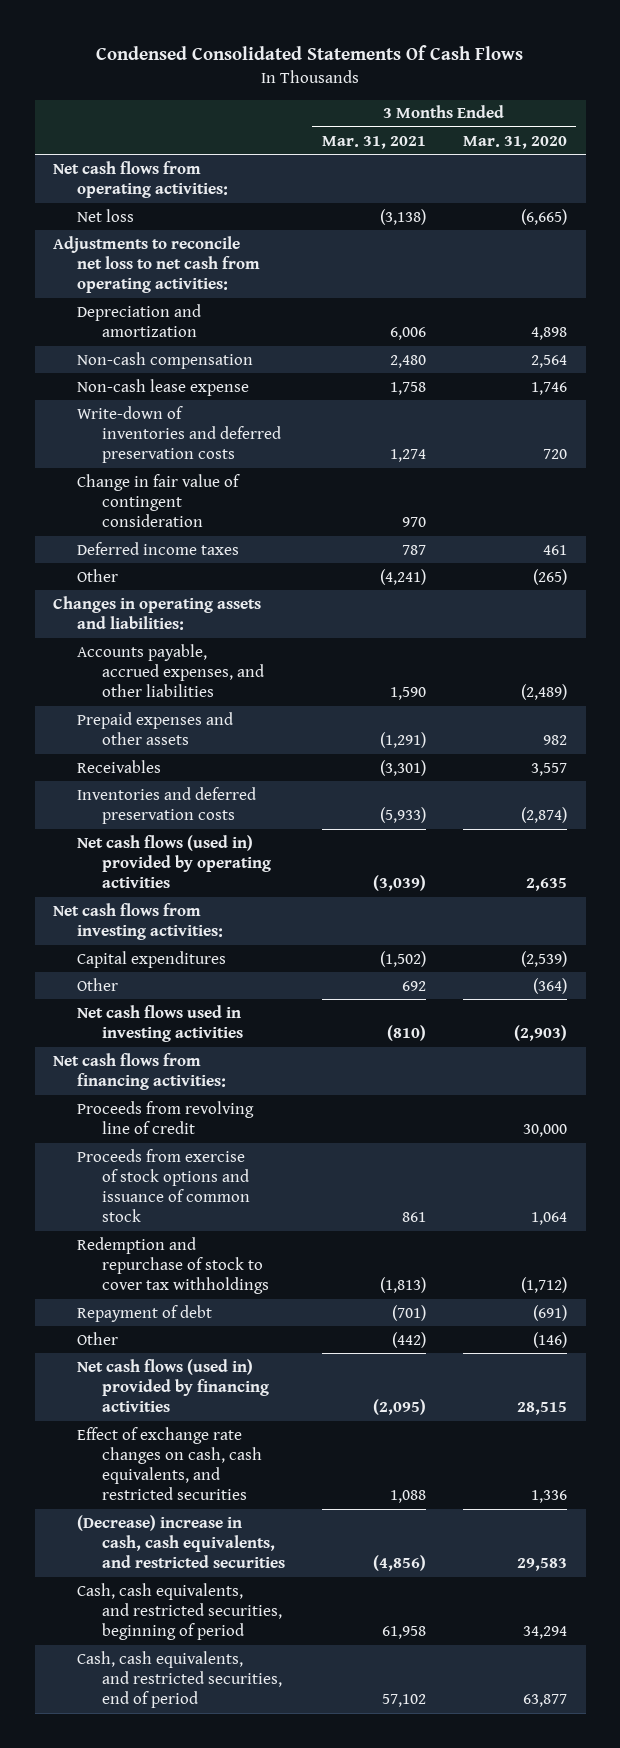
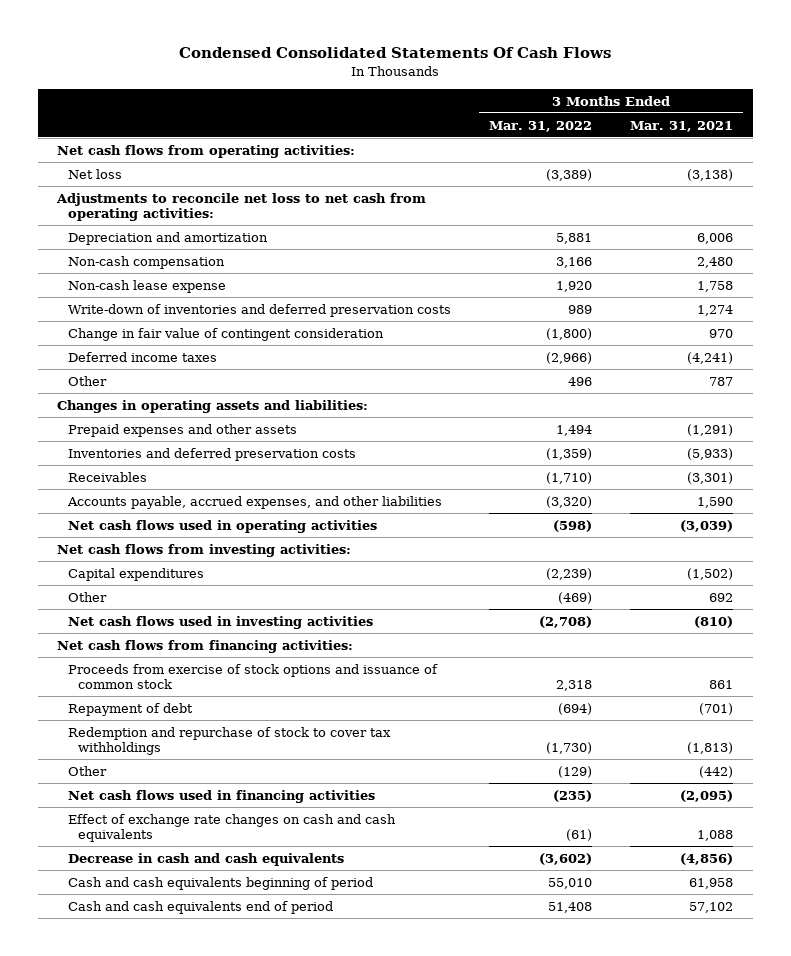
[463,135,568,149] Mar. 31, 2020 -> none
none -> [489,120,593,132] Mar. 31, 2022
[401,544,426,555] 787 -> [687,351,734,364] (4,241)
[379,568,426,585] (4,241) -> [709,376,734,386] 787
[77,759,162,773] Receivables -> [67,471,147,482] Receivables
[77,643,264,698] Accounts payable, accrued expenses, and other liabilities -> [66,495,442,509] Accounts payable, accrued expenses, and other liabilities
[77,834,271,889] Net cash flows (used in) provided by operating activities -> [67,519,377,533] Net cash flows used in operating activities
[77,1100,255,1135] Proceeds from revolving line of credit -> none
[77,1236,269,1295] Redemption and repurchase of stock to cover tax withholdings -> [67,726,391,755] Redemption and repurchase of stock to cover tax withholdings
[77,1358,269,1413] Net cash flows (used in) provided by financing activities -> [67,789,375,803] Net cash flows used in financing activities
[77,1426,262,1501] Effect of exchange rate changes on cash, cash equivalents, and restricted securities -> [67,813,396,842] Effect of exchange rate changes on cash and cash equivalents
[77,1514,285,1569] (Decrease) increase in cash, cash equivalents, and restricted securities -> [67,852,344,866] Decrease in cash and cash equivalents
[77,1582,282,1641] Cash, cash equivalents, and restricted securities, beginning of period -> [67,876,373,890] Cash and cash equivalents beginning of period
[77,1650,282,1709] Cash, cash equivalents, and restricted securities, end of period -> [67,900,333,914] Cash and cash equivalents end of period

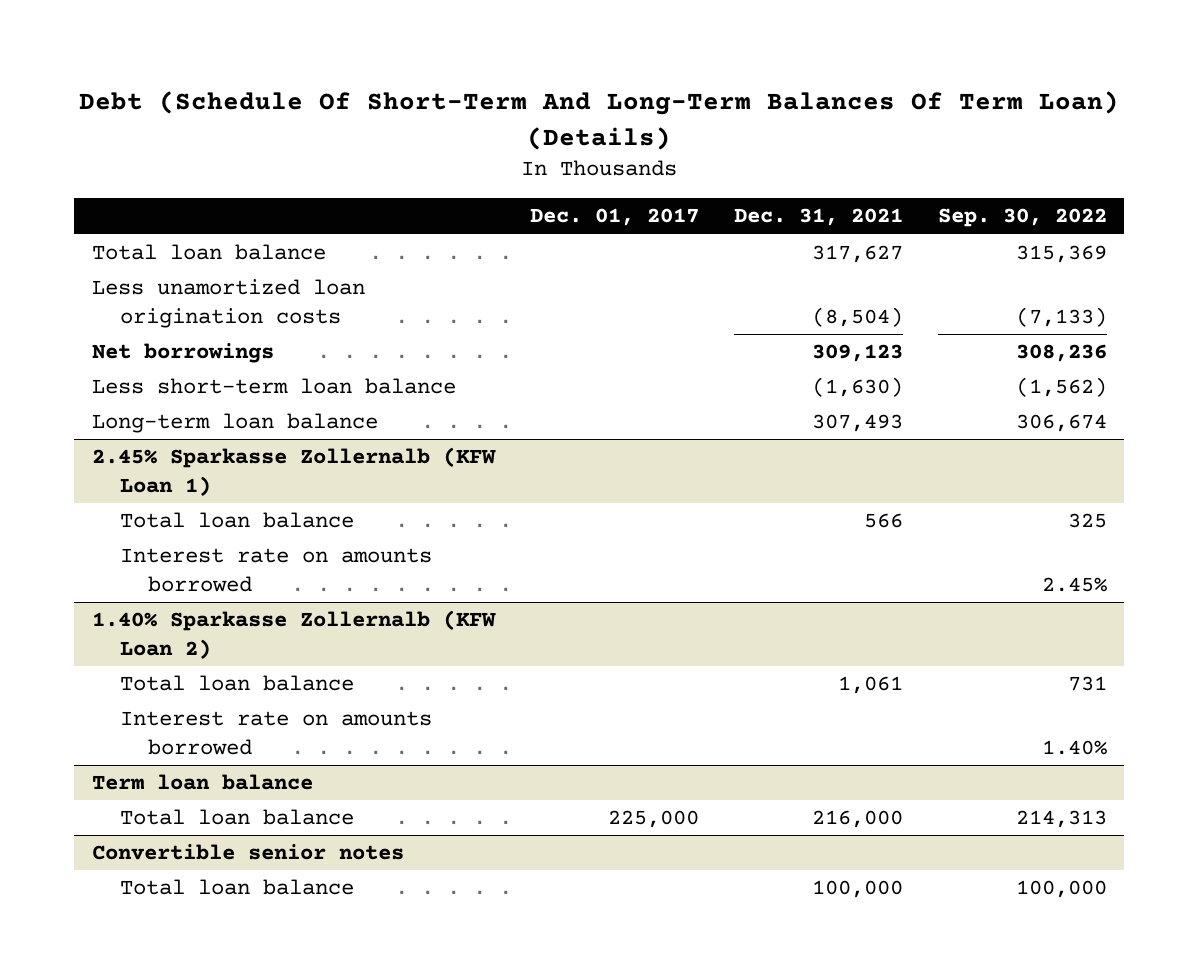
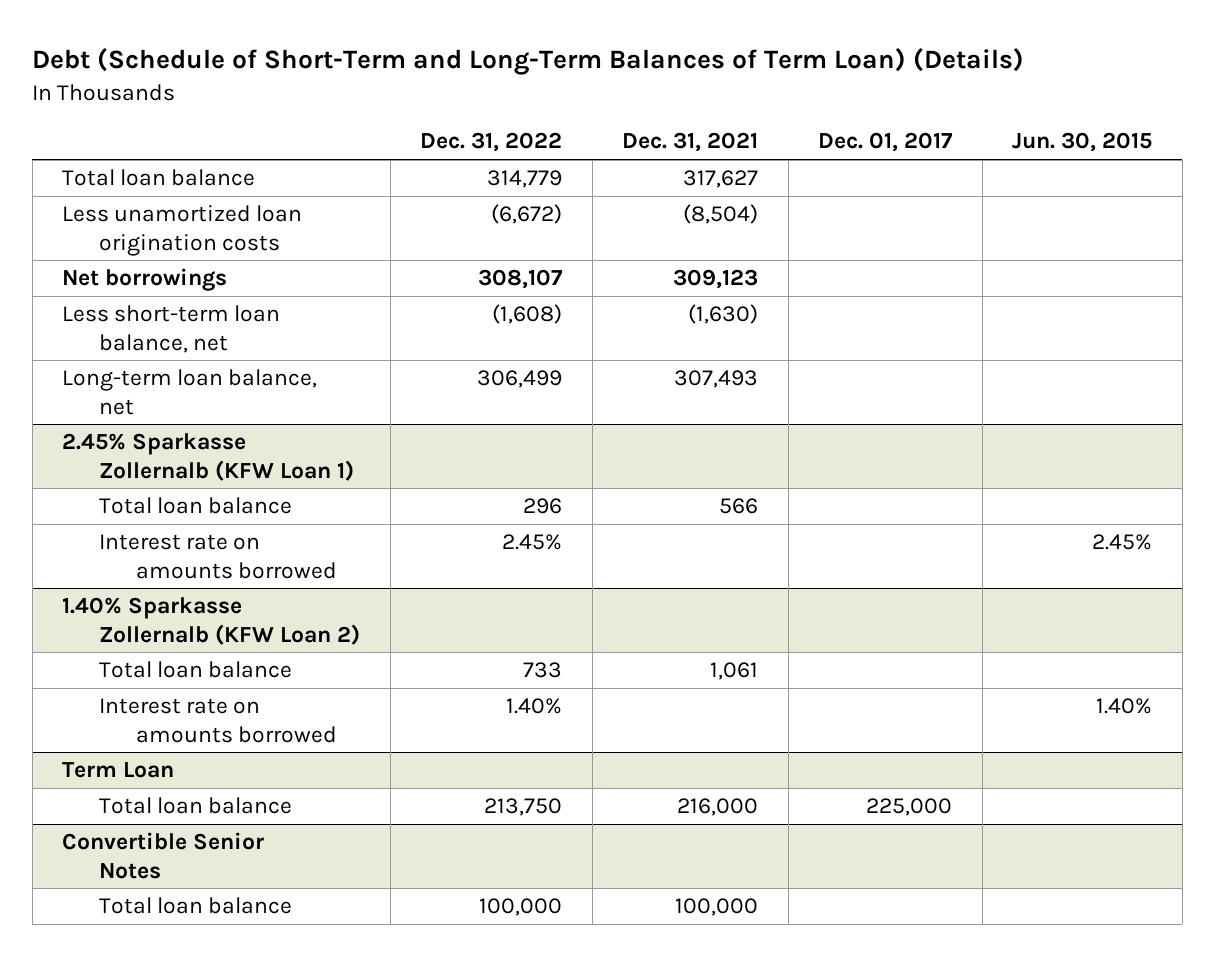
[79,91,1120,150] Debt (Schedule Of Short-Term And Long-Term Balances Of Term Loan) (Details) -> [32,48,1025,76] Debt (Schedule of Short-Term and Long-Term Balances of Term Loan) (Details)
[937,208,1107,228] Sep. 30, 2022 -> none
none -> [420,132,563,153] Dec. 31, 2022
none -> [1012,132,1153,153] Jun. 30, 2015
[91,378,456,395] Less short-term loan balance -> [62,305,281,353] Less short-term loan balance, net
[91,413,378,434] Long-term loan balance -> [62,369,318,415] Long-term loan balance, net
[91,774,313,791] Term loan balance -> [62,762,175,779] Term Loan
[91,844,404,861] Convertible senior notes -> [62,832,265,879] Convertible Senior Notes

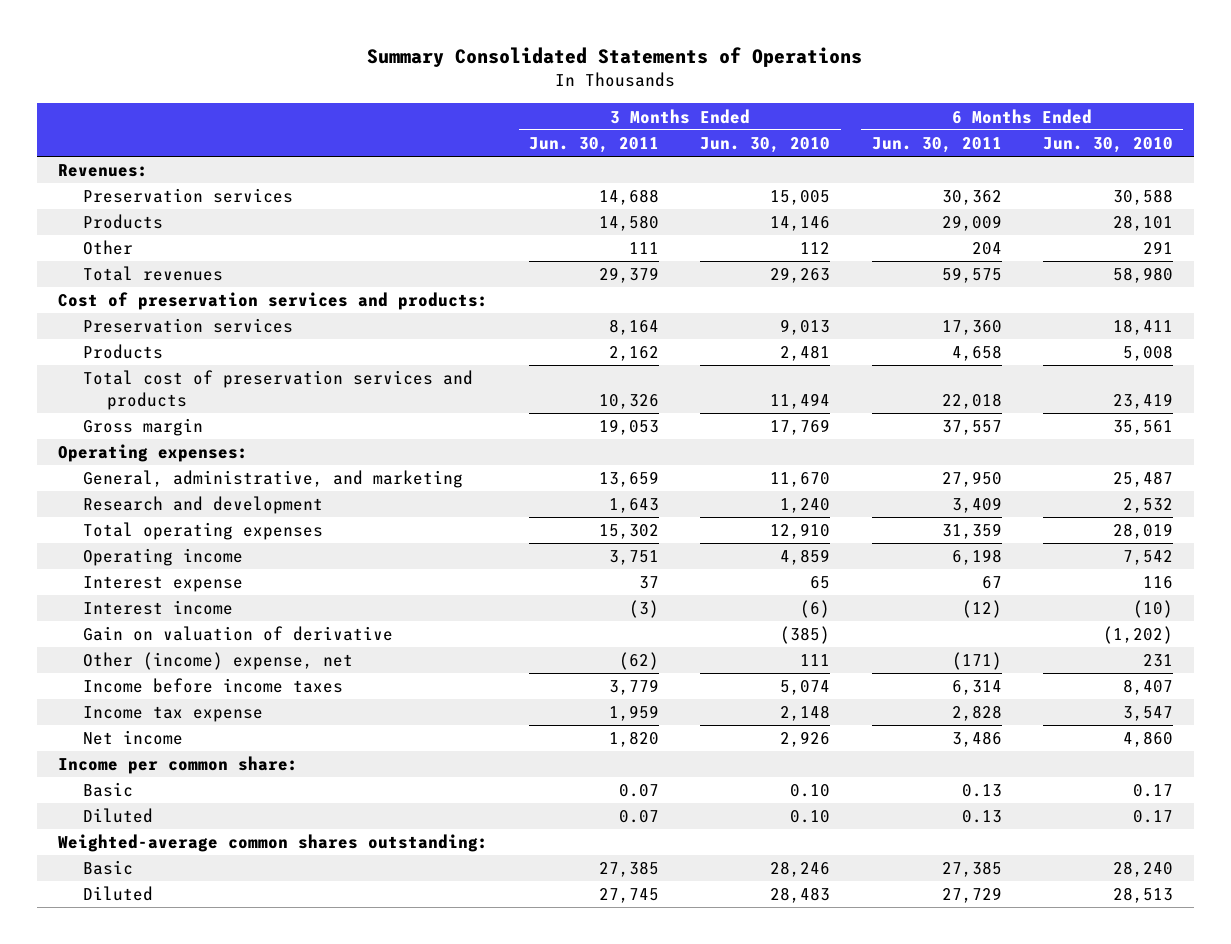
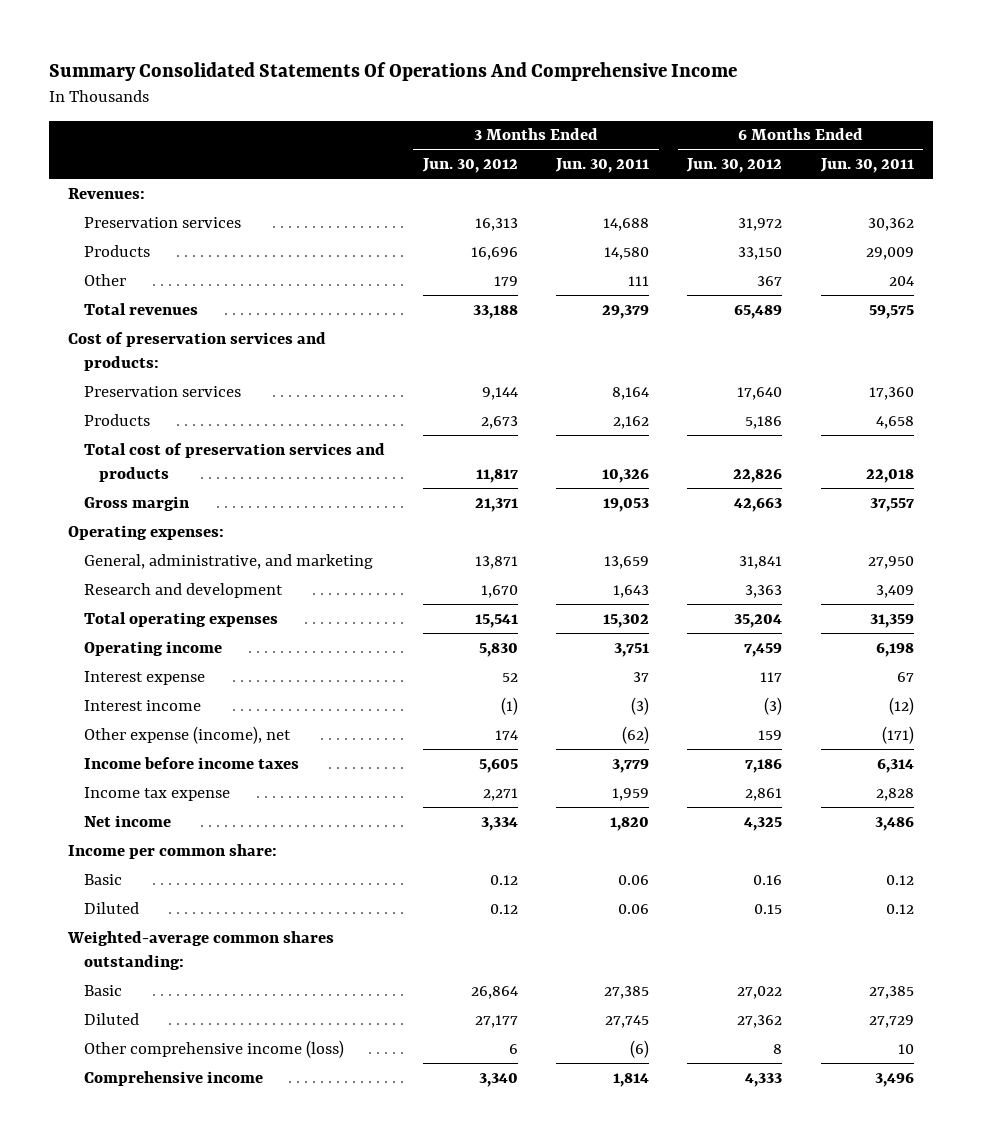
[367,47,863,68] Summary Consolidated Statements of Operations -> [48,62,737,82] Summary Consolidated Statements Of Operations And Comprehensive Income
[700,137,831,154] Jun. 30, 2010 -> none
[1043,137,1174,154] Jun. 30, 2010 -> none
none -> [421,158,518,174] Jun. 30, 2012
none -> [686,158,783,174] Jun. 30, 2012
[82,626,393,642] Gain on valuation of derivative -> none
[82,652,353,671] Other (income) expense, net -> [83,725,291,744] Other expense (income), net
[618,784,659,798] 0.07 -> [618,874,650,885] 0.06
[961,784,1002,798] 0.13 -> [885,874,914,885] 0.12
[618,810,659,824] 0.07 -> [618,903,650,914] 0.06
[961,810,1002,824] 0.13 -> [885,903,914,914] 0.12
none -> [83,1039,344,1058] Other comprehensive income (loss)
none -> [83,1070,263,1086] Comprehensive income

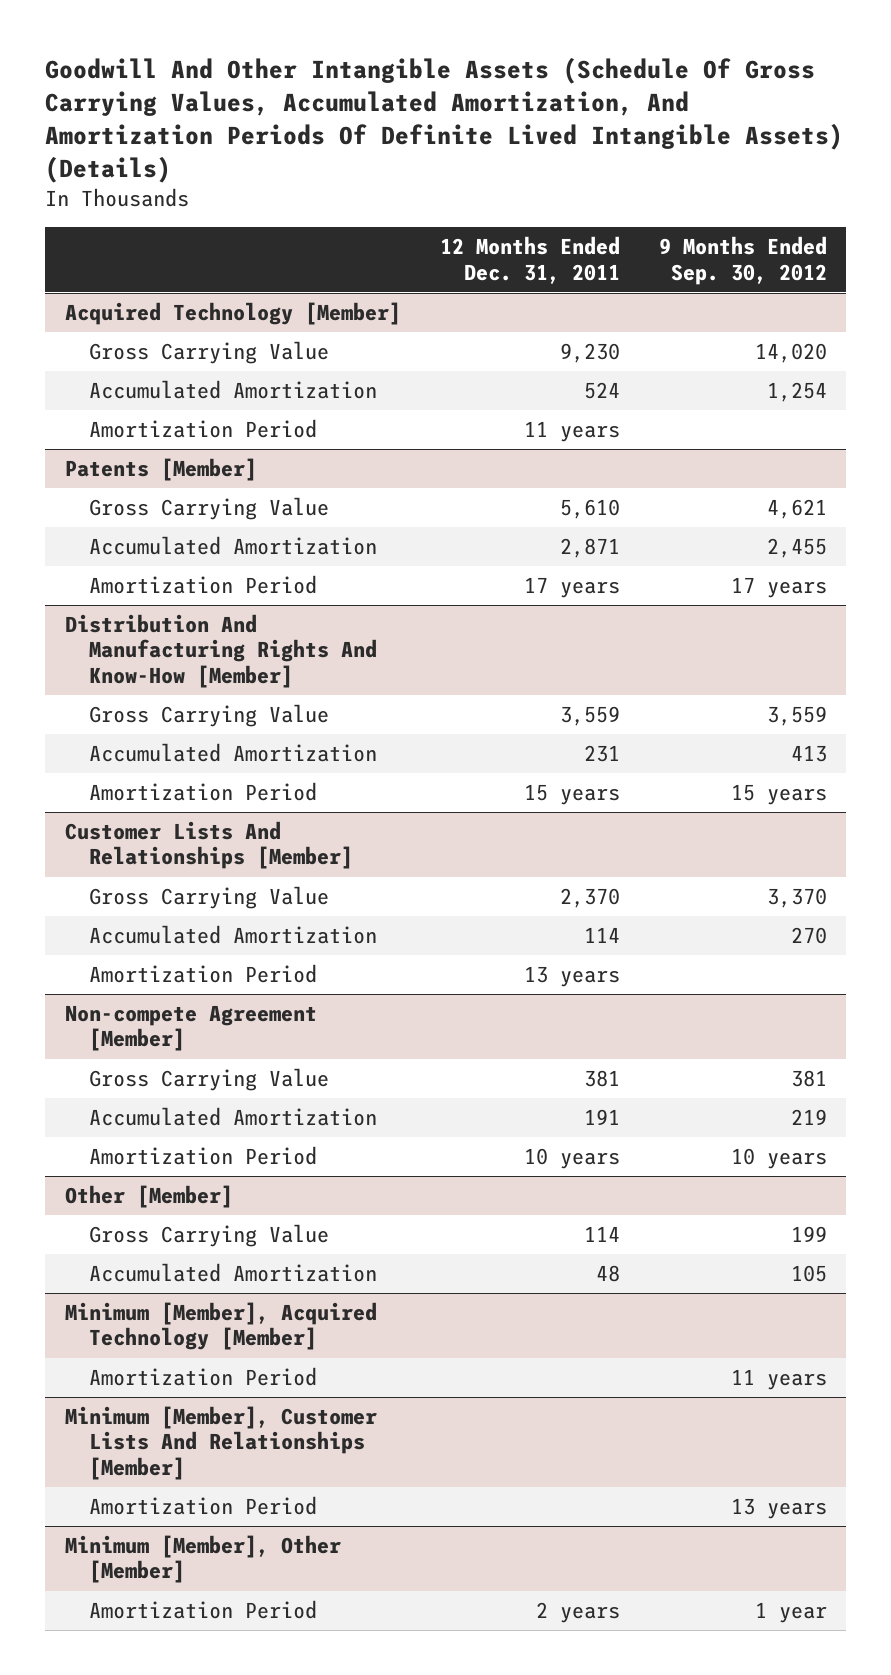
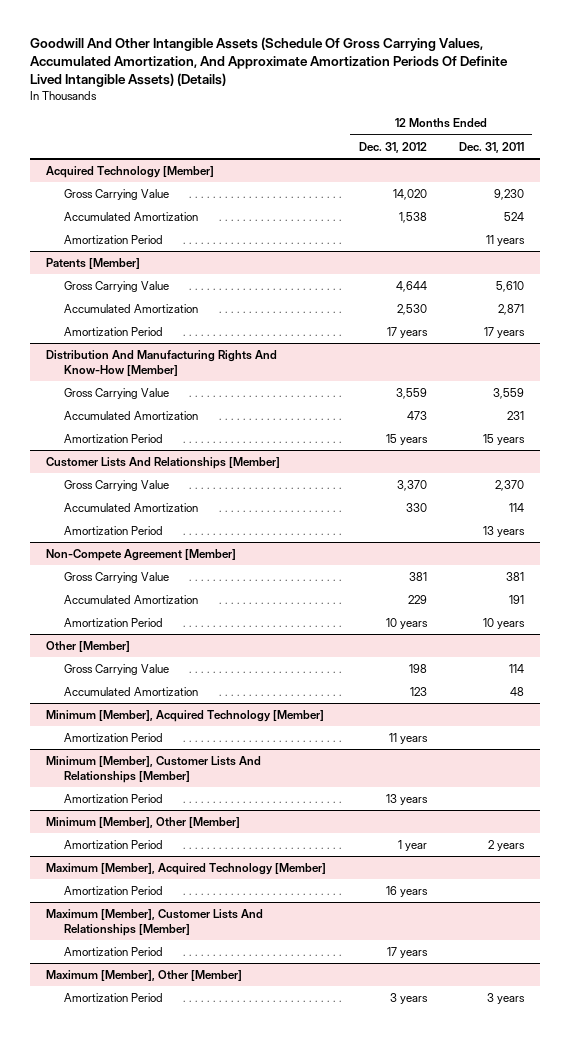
[45,57,844,184] Goodwill And Other Intangible Assets (Schedule Of Gross Carrying Values, Accumulated Amortization, And Amortization Periods Of Definite Lived Intangible Assets) (Details) -> [29,36,508,87] Goodwill And Other Intangible Assets (Schedule Of Gross Carrying Values, Accumulated Amortization, And Approximate Amortization Periods Of Definite Lived Intangible Assets) (Details)
[658,236,827,285] 9 Months Ended Sep. 30, 2012 -> none
none -> [358,141,427,153] Dec. 31, 2012
[64,1004,317,1052] Non-compete Agreement [Member] -> [46,548,237,561] Non-Compete Agreement [Member]
none -> [46,862,327,875] Maximum [Member], Acquired Technology [Member]
none -> [63,885,163,895] Amortization Period
none -> [46,908,264,936] Maximum [Member], Customer Lists And Relationships [Member]
none -> [63,946,163,956] Amortization Period
none -> [46,969,243,981] Maximum [Member], Other [Member]
none -> [63,992,163,1002] Amortization Period

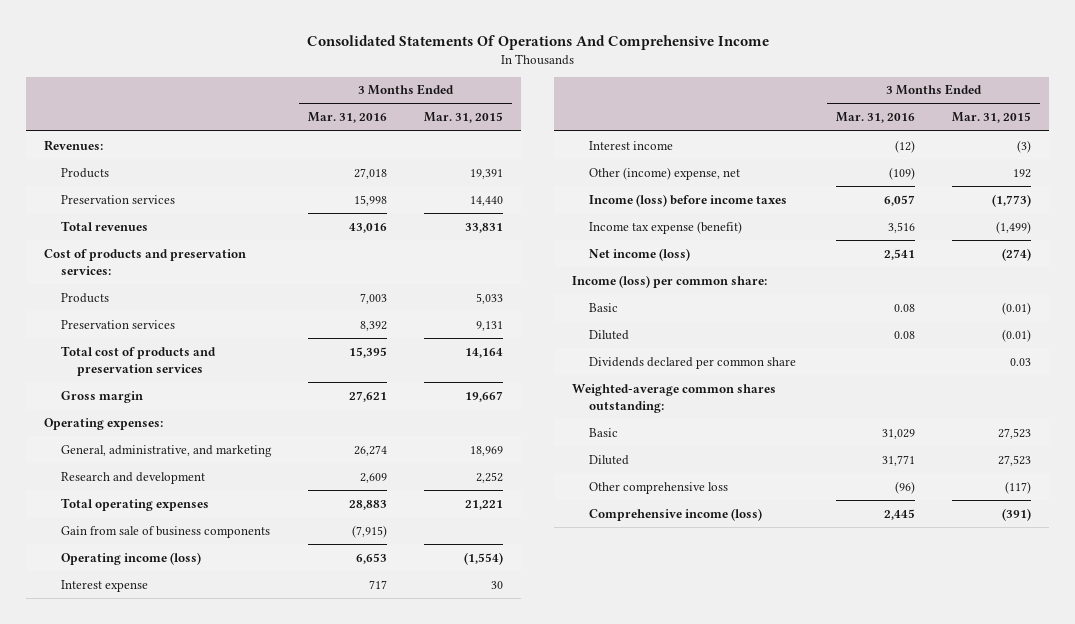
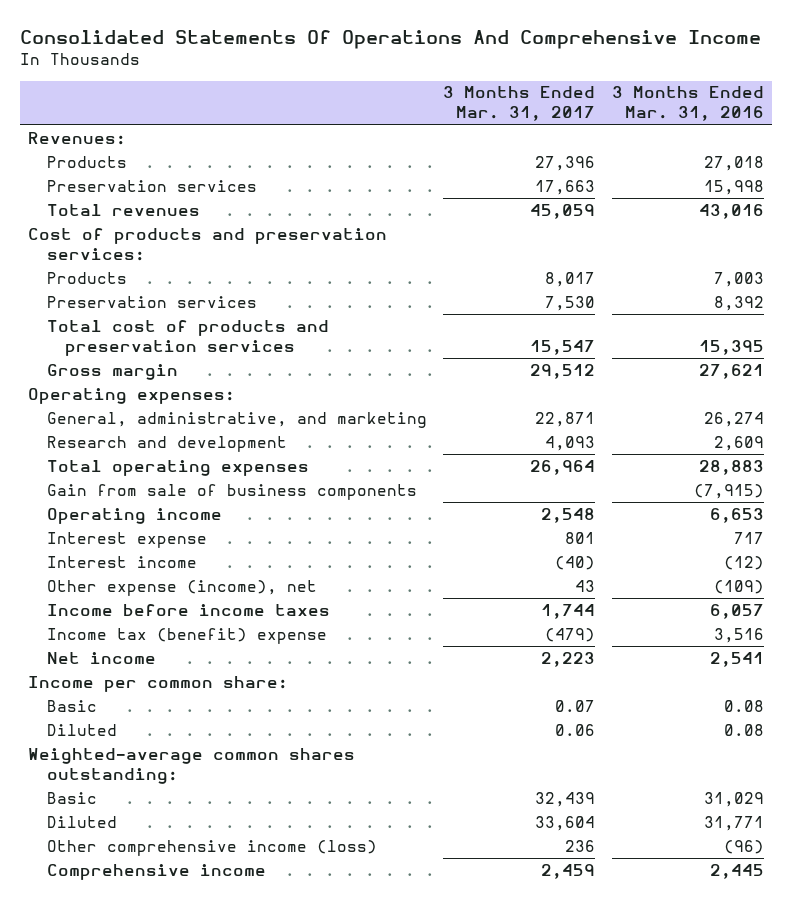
[423,112,503,124] Mar. 31, 2015 -> none
none -> [443,86,596,122] 3 Months Ended Mar. 31, 2017
[60,551,201,565] Operating income (loss) -> [46,507,222,524] Operating income
[588,166,740,180] Other (income) expense, net -> [46,579,317,596] Other expense (income), net
[588,193,787,207] Income (loss) before income taxes -> [46,603,330,616] Income before income taxes
[588,220,742,234] Income tax expense (benefit) -> [46,627,327,644] Income tax (benefit) expense
[588,247,690,261] Net income (loss) -> [46,651,156,664] Net income
[572,274,768,288] Income (loss) per common share: -> [28,675,289,692] Income per common share:
[588,356,796,369] Dividends declared per common share -> none
[588,481,728,494] Other comprehensive loss -> [46,839,377,856] Other comprehensive income (loss)
[588,507,762,521] Comprehensive income (loss) -> [46,863,266,880] Comprehensive income

